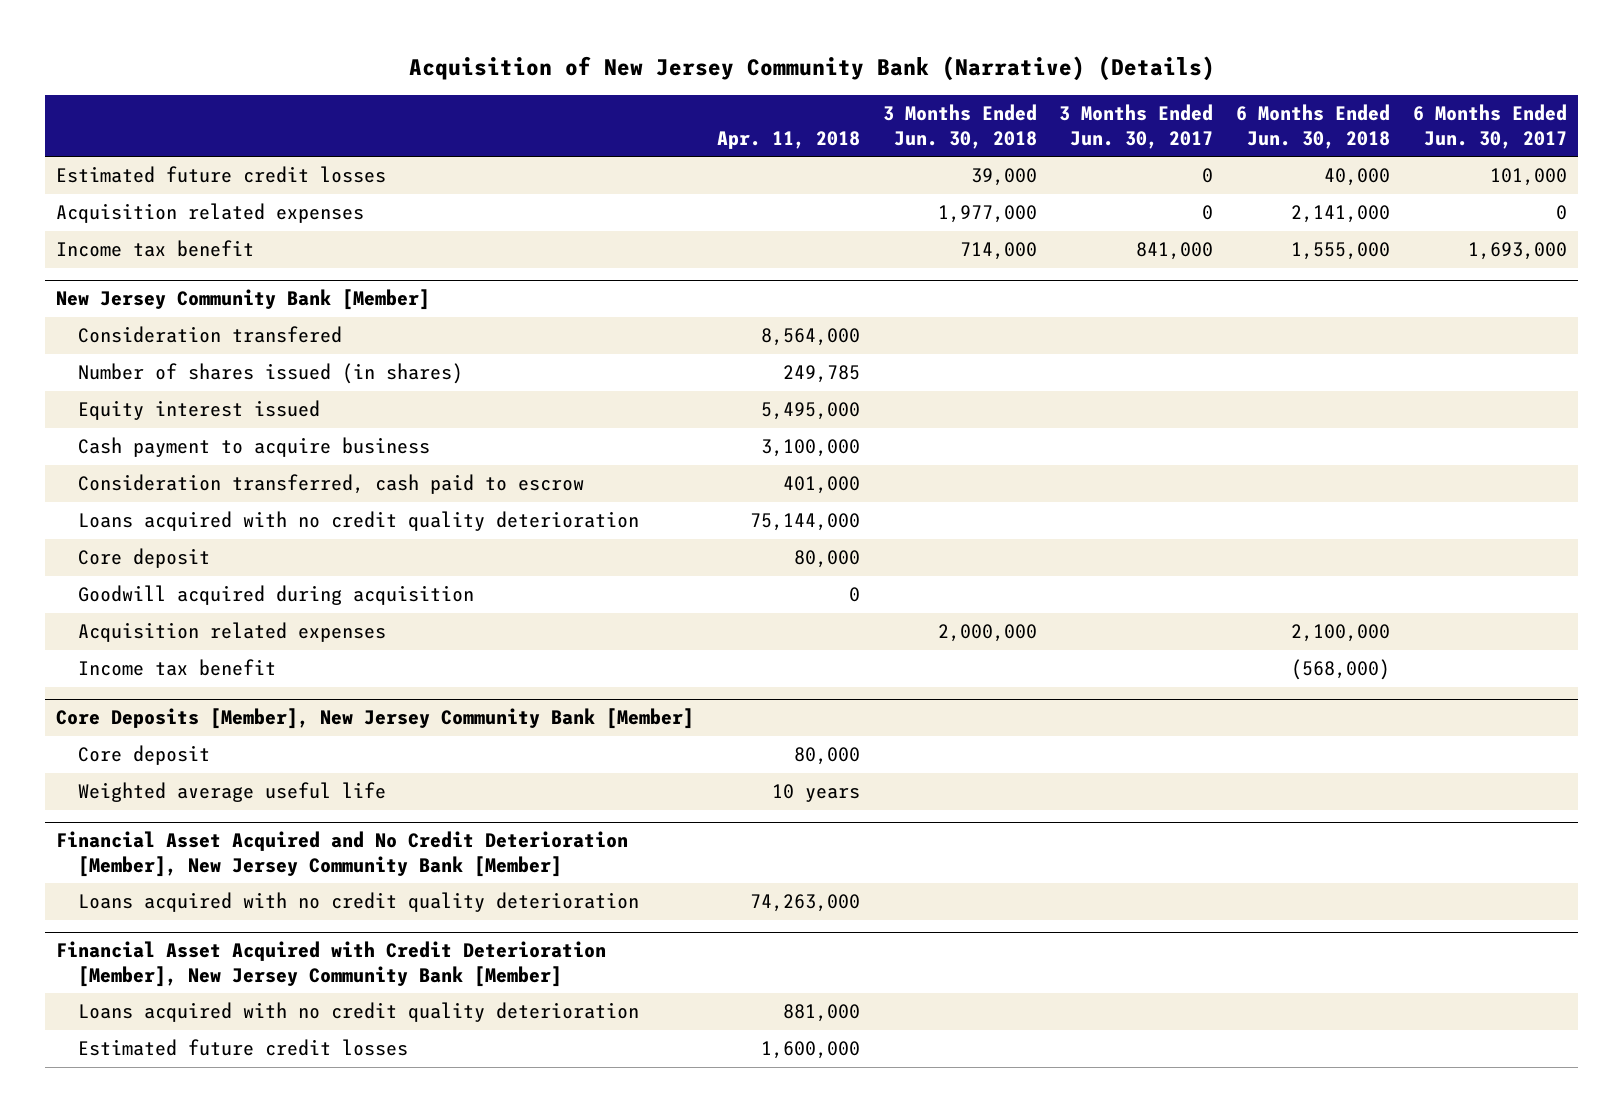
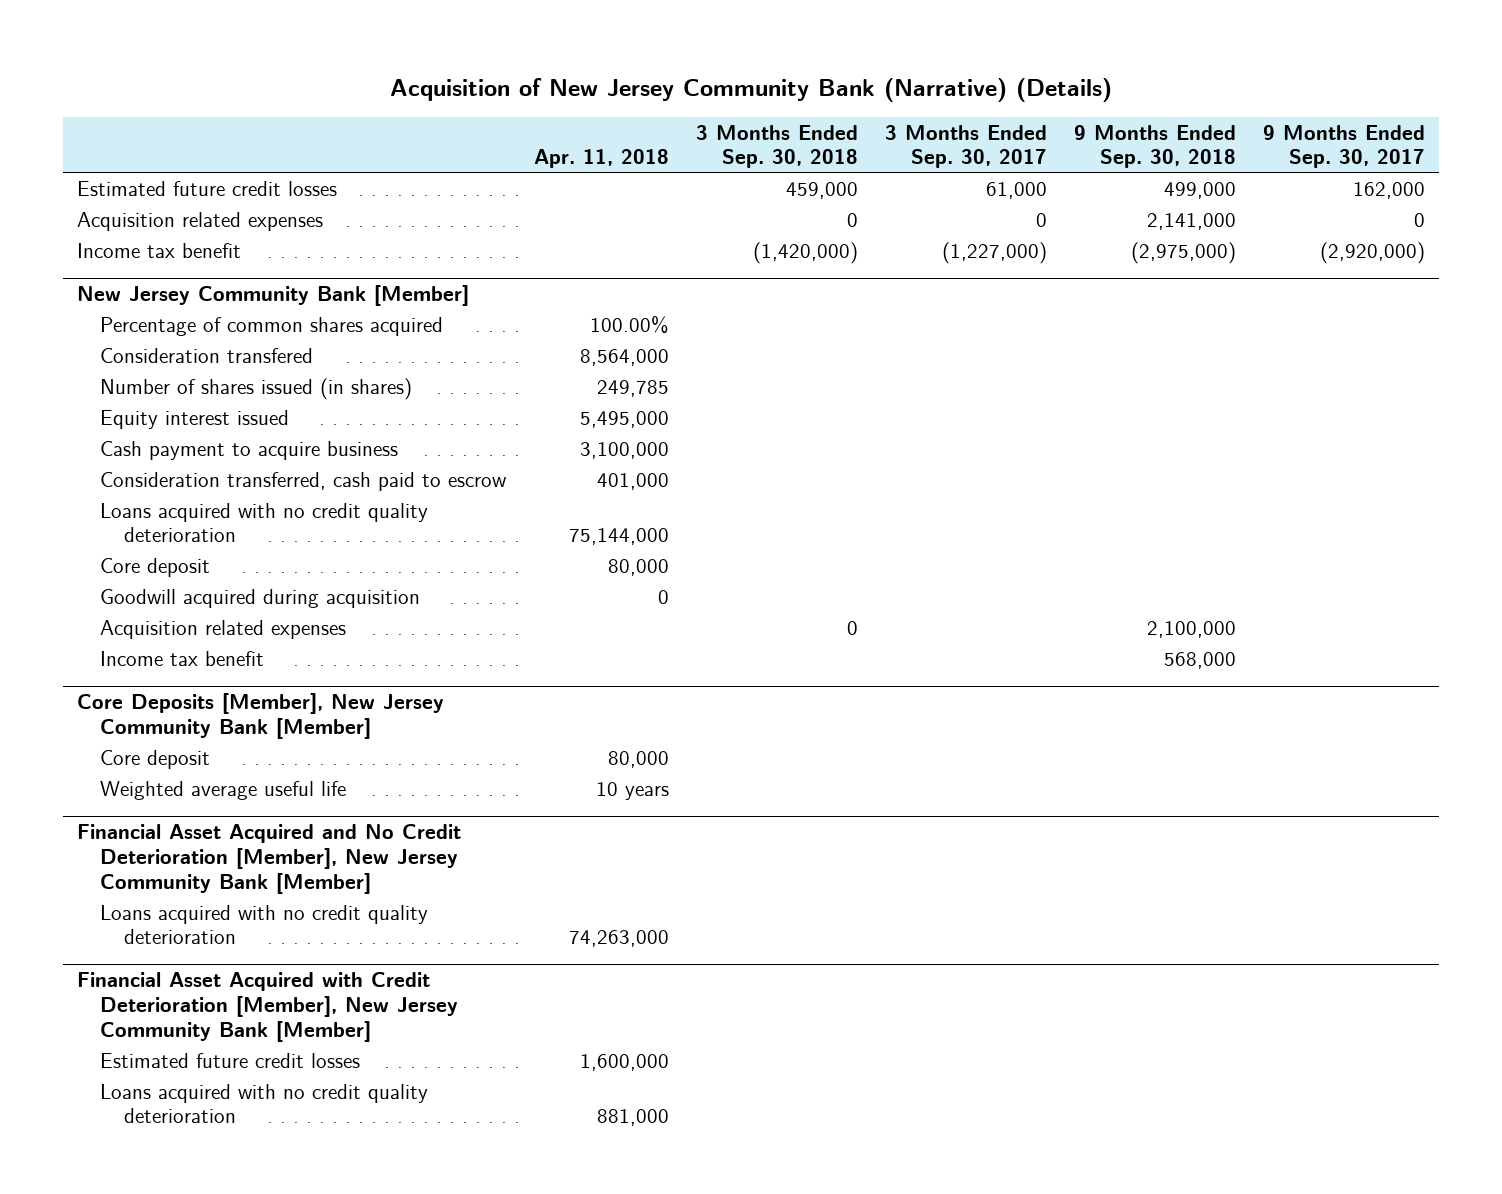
[882,104,1037,149] 3 Months Ended Jun. 30, 2018 -> none
[1059,104,1214,149] 3 Months Ended Jun. 30, 2017 -> none
[1236,104,1391,149] 6 Months Ended Jun. 30, 2018 -> none
[1413,104,1568,149] 6 Months Ended Jun. 30, 2017 -> none
none -> [695,124,858,169] 3 Months Ended Sep. 30, 2018
none -> [885,124,1048,169] 3 Months Ended Sep. 30, 2017
none -> [1074,124,1237,169] 9 Months Ended Sep. 30, 2018
none -> [1263,124,1426,169] 9 Months Ended Sep. 30, 2017
none -> [100,316,444,336] Percentage of common shares acquired
[78,1002,640,1023] Loans acquired with no credit quality deterioration -> [100,1083,429,1124] Loans acquired with no credit quality deterioration

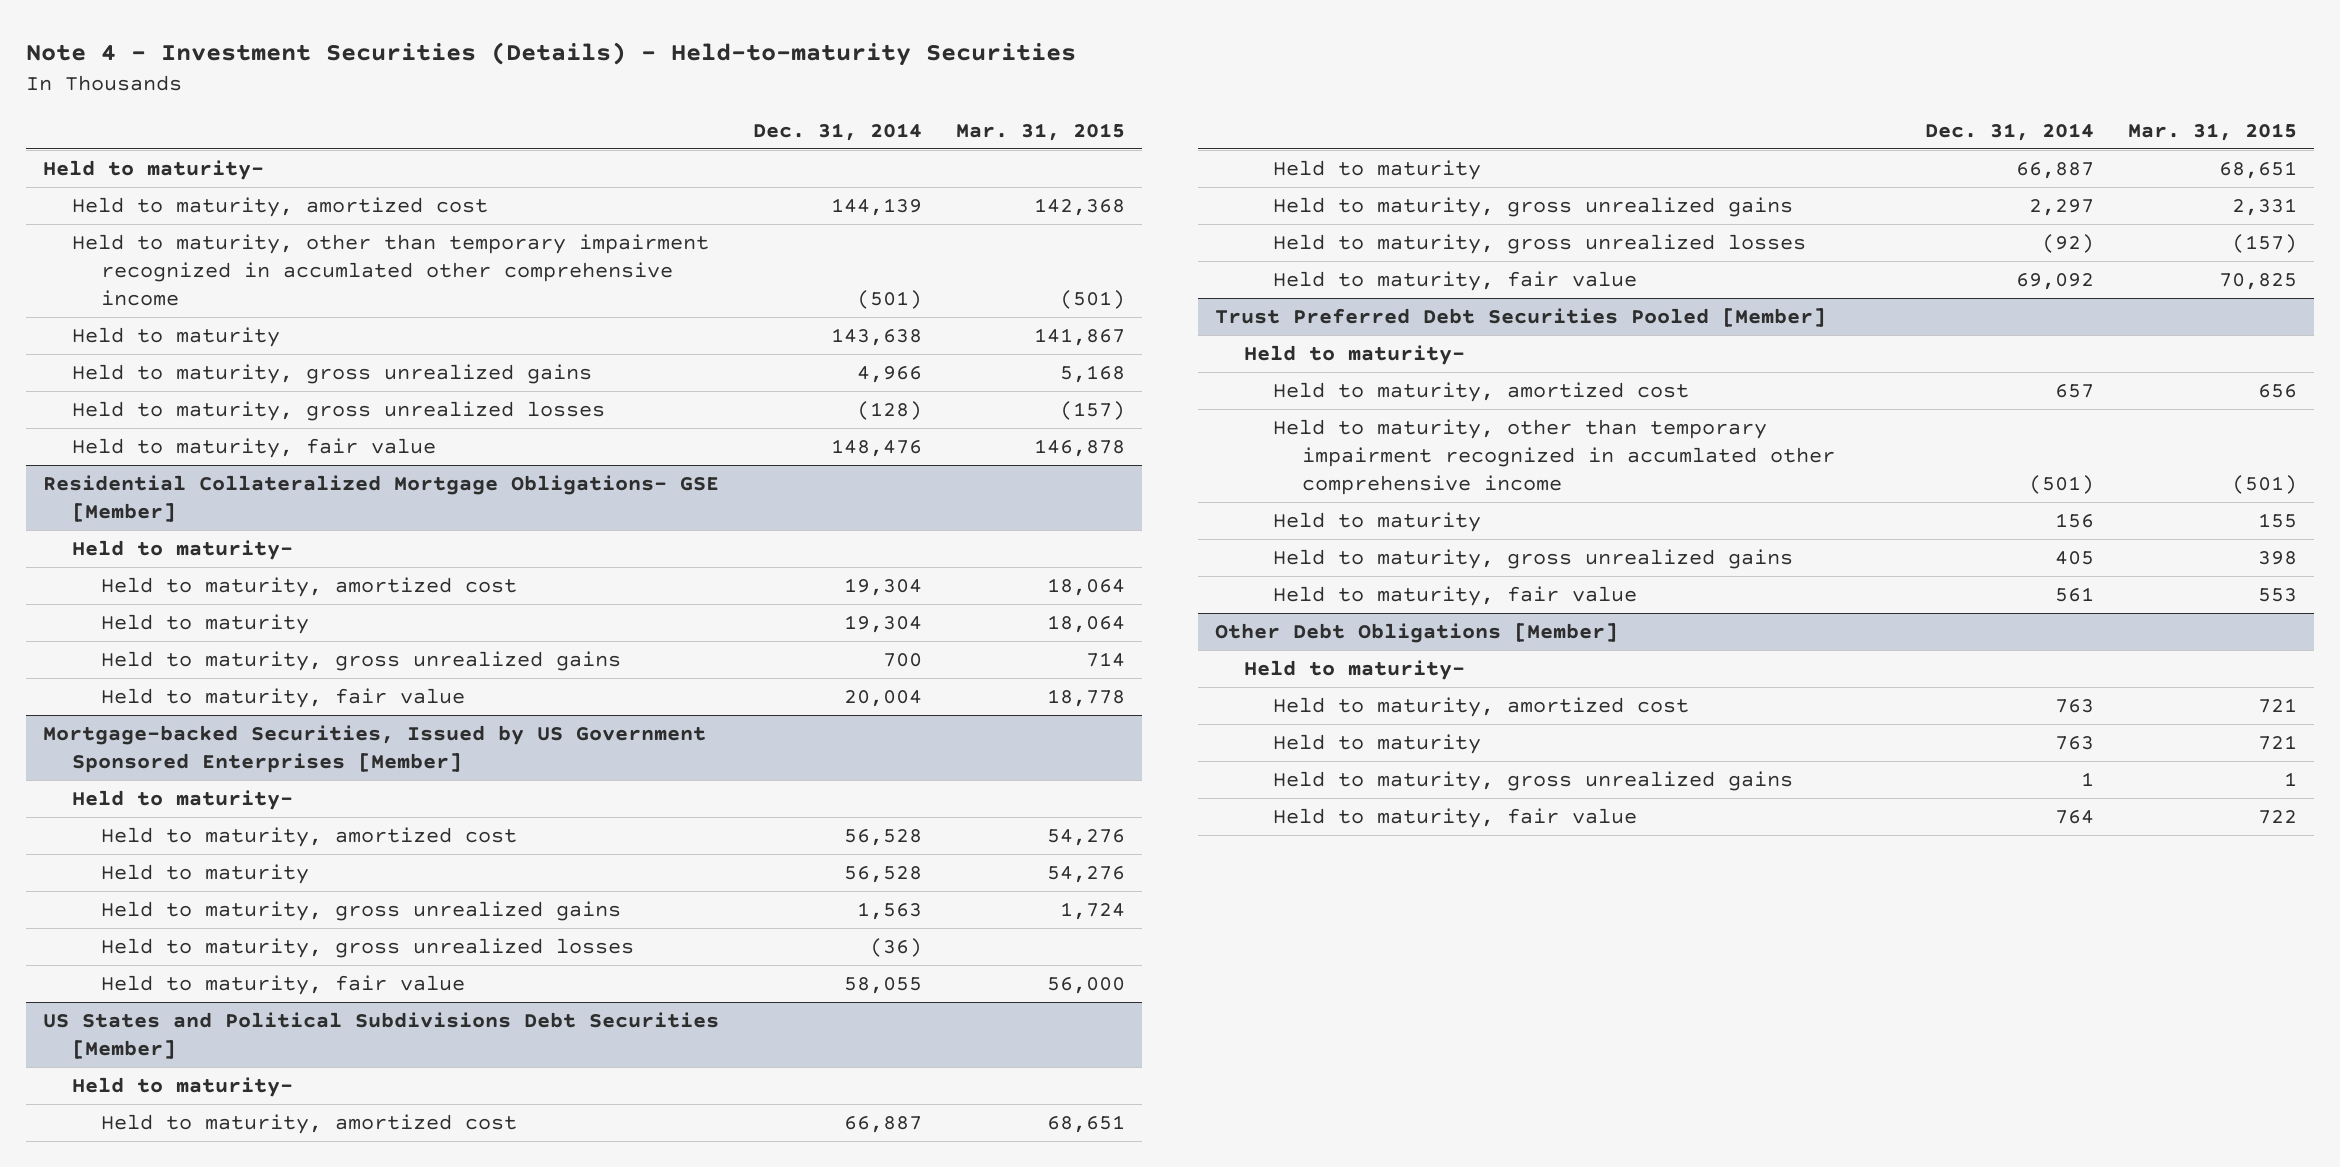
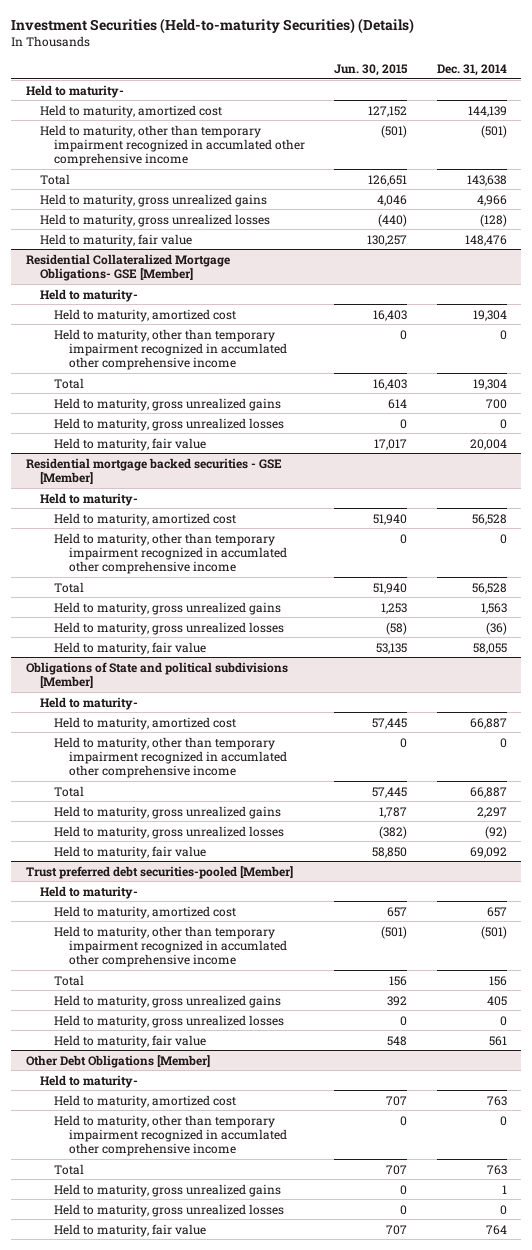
[25,41,1076,66] Note 4 - Investment Securities (Details) - Held-to-maturity Securities -> [10,17,414,34] Investment Securities (Held-to-maturity Securities) (Details)
[956,122,1126,141] Mar. 31, 2015 -> none
none -> [334,64,409,77] Jun. 30, 2015
[71,326,280,347] Held to maturity -> [39,173,70,185] Total
none -> [54,328,287,371] Held to maturity, other than temporary impairment recognized in accumlated other comprehensive income
[101,613,310,634] Held to maturity -> [54,377,85,389] Total
none -> [54,417,285,431] Held to maturity, gross unrealized losses
[42,724,706,773] Mortgage-backed Securities, Issued by US Government Sponsored Enterprises [Member] -> [25,457,282,485] Residential mortgage backed securities - GSE [Member]
none -> [54,532,287,575] Held to maturity, other than temporary impairment recognized in accumlated other comprehensive income
[101,863,310,884] Held to maturity -> [54,581,85,593] Total
[42,1011,719,1059] US States and Political Subdivisions Debt Securities [Member] -> [25,661,288,689] Obligations of State and political subdivisions [Member]
none -> [54,736,287,779] Held to maturity, other than temporary impairment recognized in accumlated other comprehensive income
[1273,159,1482,180] Held to maturity -> [54,785,85,797] Total
[1214,307,1826,327] Trust Preferred Debt Securities Pooled [Member] -> [25,865,293,879] Trust preferred debt securities-pooled [Member]
[1273,511,1482,532] Held to maturity -> [54,974,85,986] Total
none -> [54,1014,285,1028] Held to maturity, gross unrealized losses
none -> [54,1114,287,1157] Held to maturity, other than temporary impairment recognized in accumlated other comprehensive income
[1273,733,1482,754] Held to maturity -> [54,1163,85,1175] Total
none -> [54,1203,285,1217] Held to maturity, gross unrealized losses

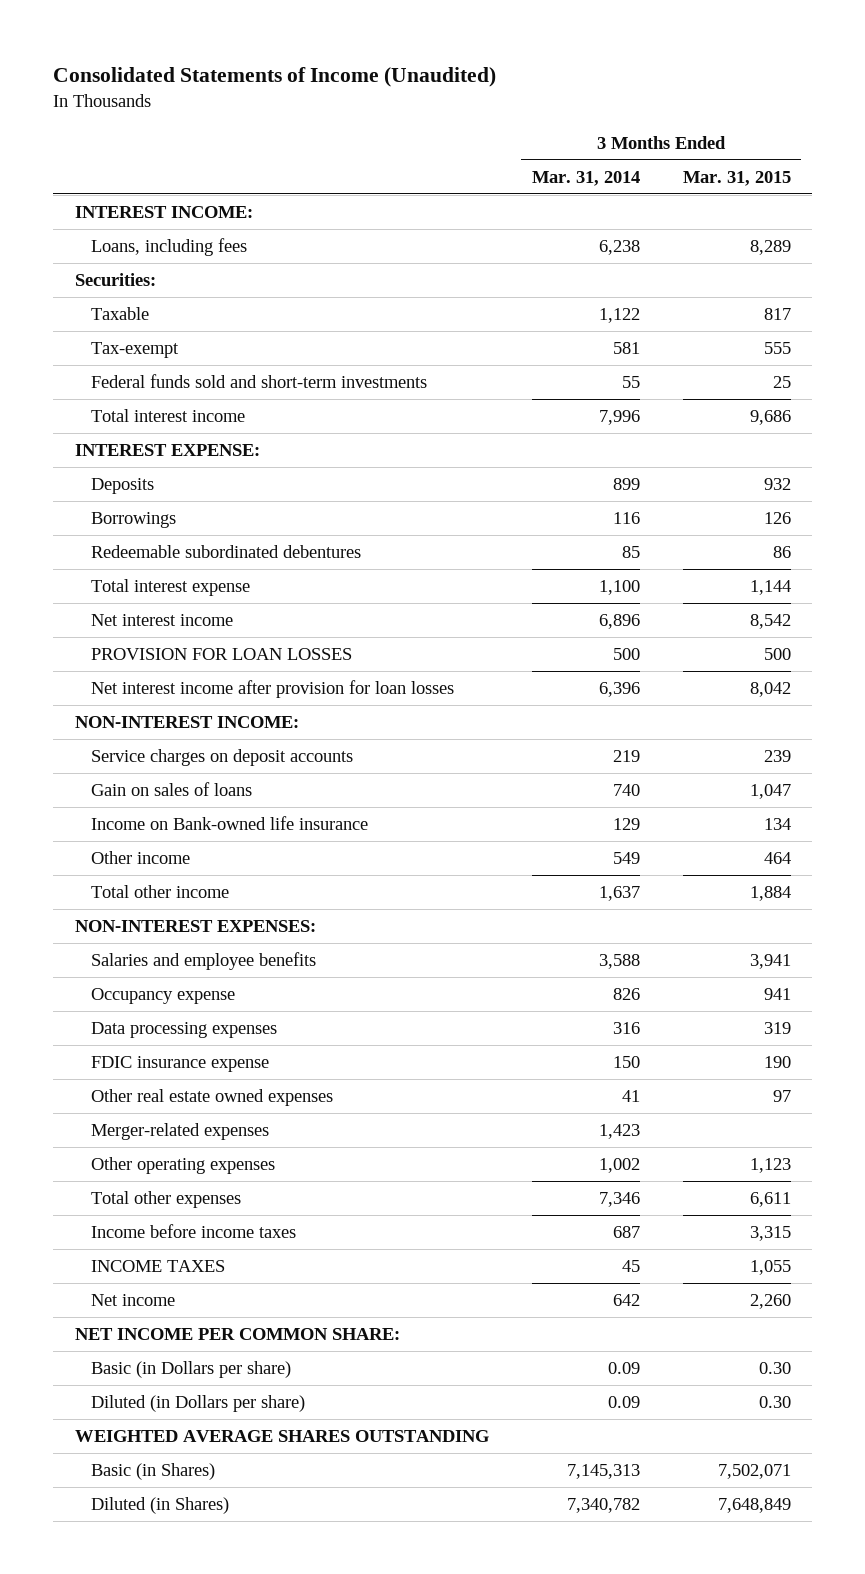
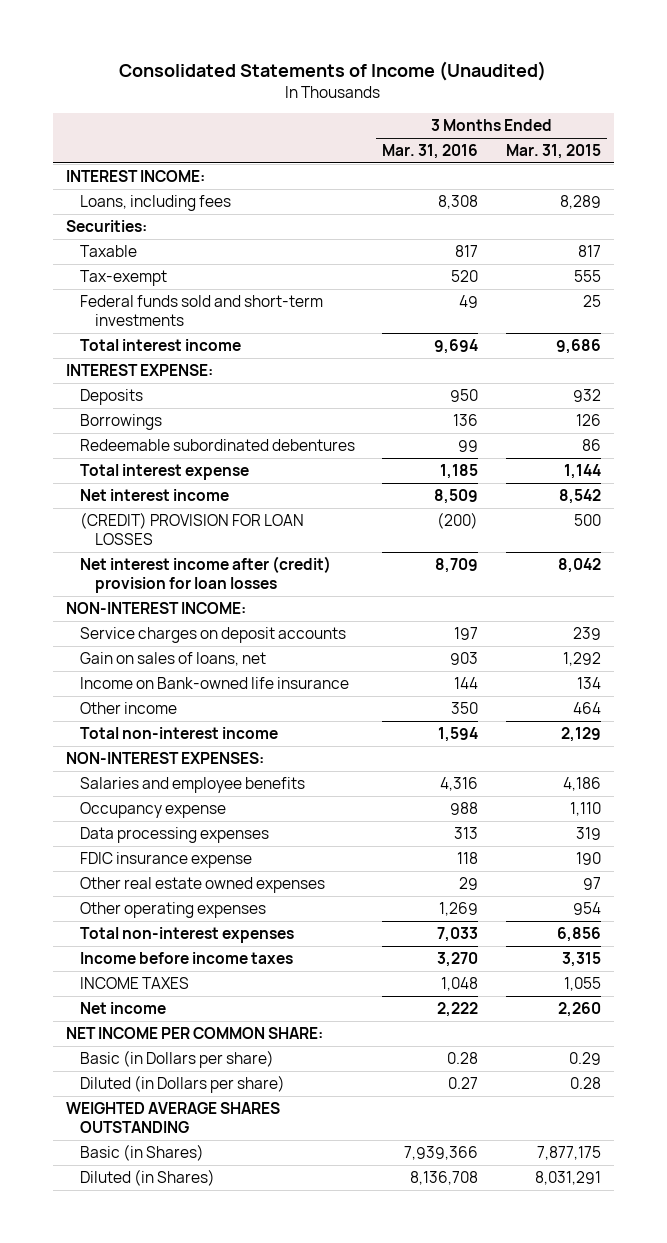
[531,170,640,186] Mar. 31, 2014 -> none
none -> [382,144,479,160] Mar. 31, 2016
[90,648,352,661] PROVISION FOR LOAN LOSSES -> [80,512,305,546] (CREDIT) PROVISION FOR LOAN LOSSES
[90,680,454,699] Net interest income after provision for loan losses -> [80,556,332,594] Net interest income after (credit) provision for loan losses
[90,782,252,797] Gain on sales of loans -> [80,652,267,667] Gain on sales of loans, net
[749,784,791,800] 1,047 -> [562,652,601,667] 1,292
[90,885,229,899] Total other income -> [80,727,279,740] Total non-interest income
[749,886,791,902] 1,884 -> [560,727,601,743] 2,129
[749,954,791,970] 3,941 -> [562,777,601,792] 4,186
[763,988,791,1001] 941 -> [569,802,601,817] 1,110
[90,1123,269,1141] Merger-related expenses -> none
[749,1158,791,1174] 1,123 -> [572,902,601,916] 954
[90,1191,241,1209] Total other expenses -> [80,927,295,944] Total non-interest expenses
[749,1192,791,1208] 6,611 -> [556,927,601,943] 6,856
[758,1362,791,1375] 0.30 -> [568,1052,601,1066] 0.29
[758,1396,791,1409] 0.30 -> [569,1077,601,1090] 0.28
[717,1464,791,1480] 7,502,071 -> [536,1146,601,1161] 7,877,175
[717,1498,791,1514] 7,648,849 -> [534,1171,601,1186] 8,031,291

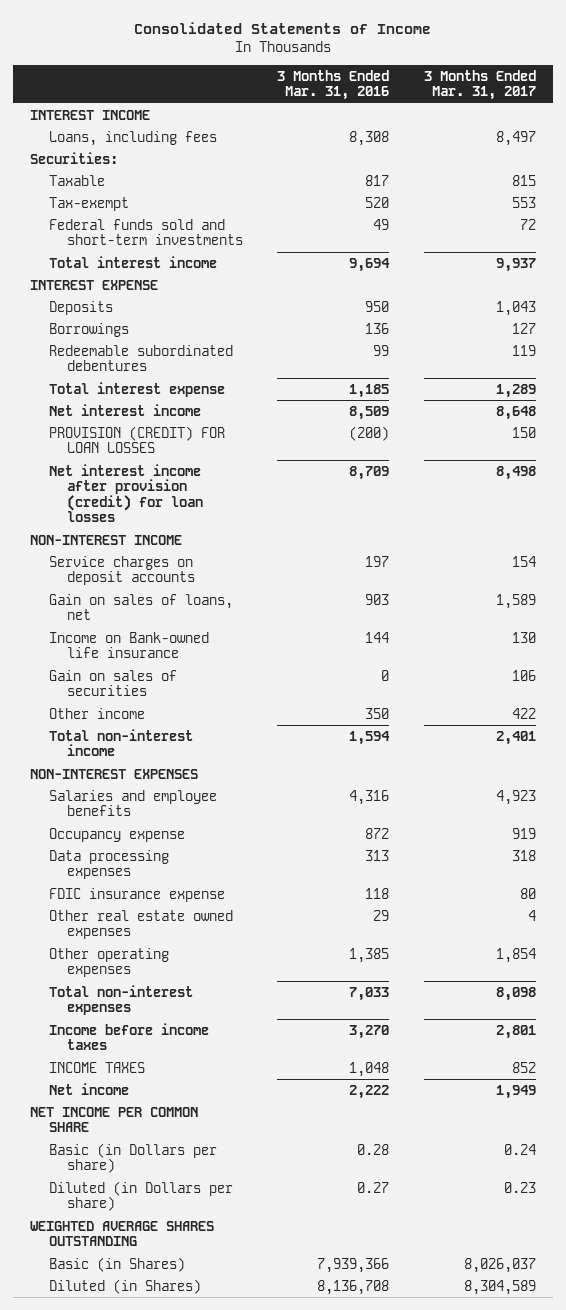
[119,60,547,81] Consolidated Statements of Income (Unaudited) -> [134,21,432,34] Consolidated Statements of Income
[505,144,601,160] Mar. 31, 2015 -> none
none -> [423,69,536,101] 3 Months Ended Mar. 31, 2017
[66,170,206,183] INTEREST INCOME: -> [30,109,151,120] INTEREST INCOME
[66,364,214,377] INTEREST EXPENSE: -> [30,279,159,290] INTEREST EXPENSE
[80,512,305,546] (CREDIT) PROVISION FOR LOAN LOSSES -> [48,425,225,454] PROVISION (CREDIT) FOR LOAN LOSSES
[80,556,332,594] Net interest income after (credit) provision for loan losses -> [48,463,203,522] Net interest income after provision (credit) for loan losses
[66,602,247,615] NON-INTEREST INCOME: -> [30,534,183,545] NON-INTEREST INCOME
none -> [48,669,177,697] Gain on sales of securities
[66,752,265,765] NON-INTEREST EXPENSES: -> [30,768,199,779] NON-INTEREST EXPENSES
[450,802,479,816] 988 -> [365,827,390,839] 872
[439,902,479,917] 1,269 -> [349,947,390,963] 1,385
[66,1027,324,1040] NET INCOME PER COMMON SHARE: -> [30,1106,199,1133] NET INCOME PER COMMON SHARE

